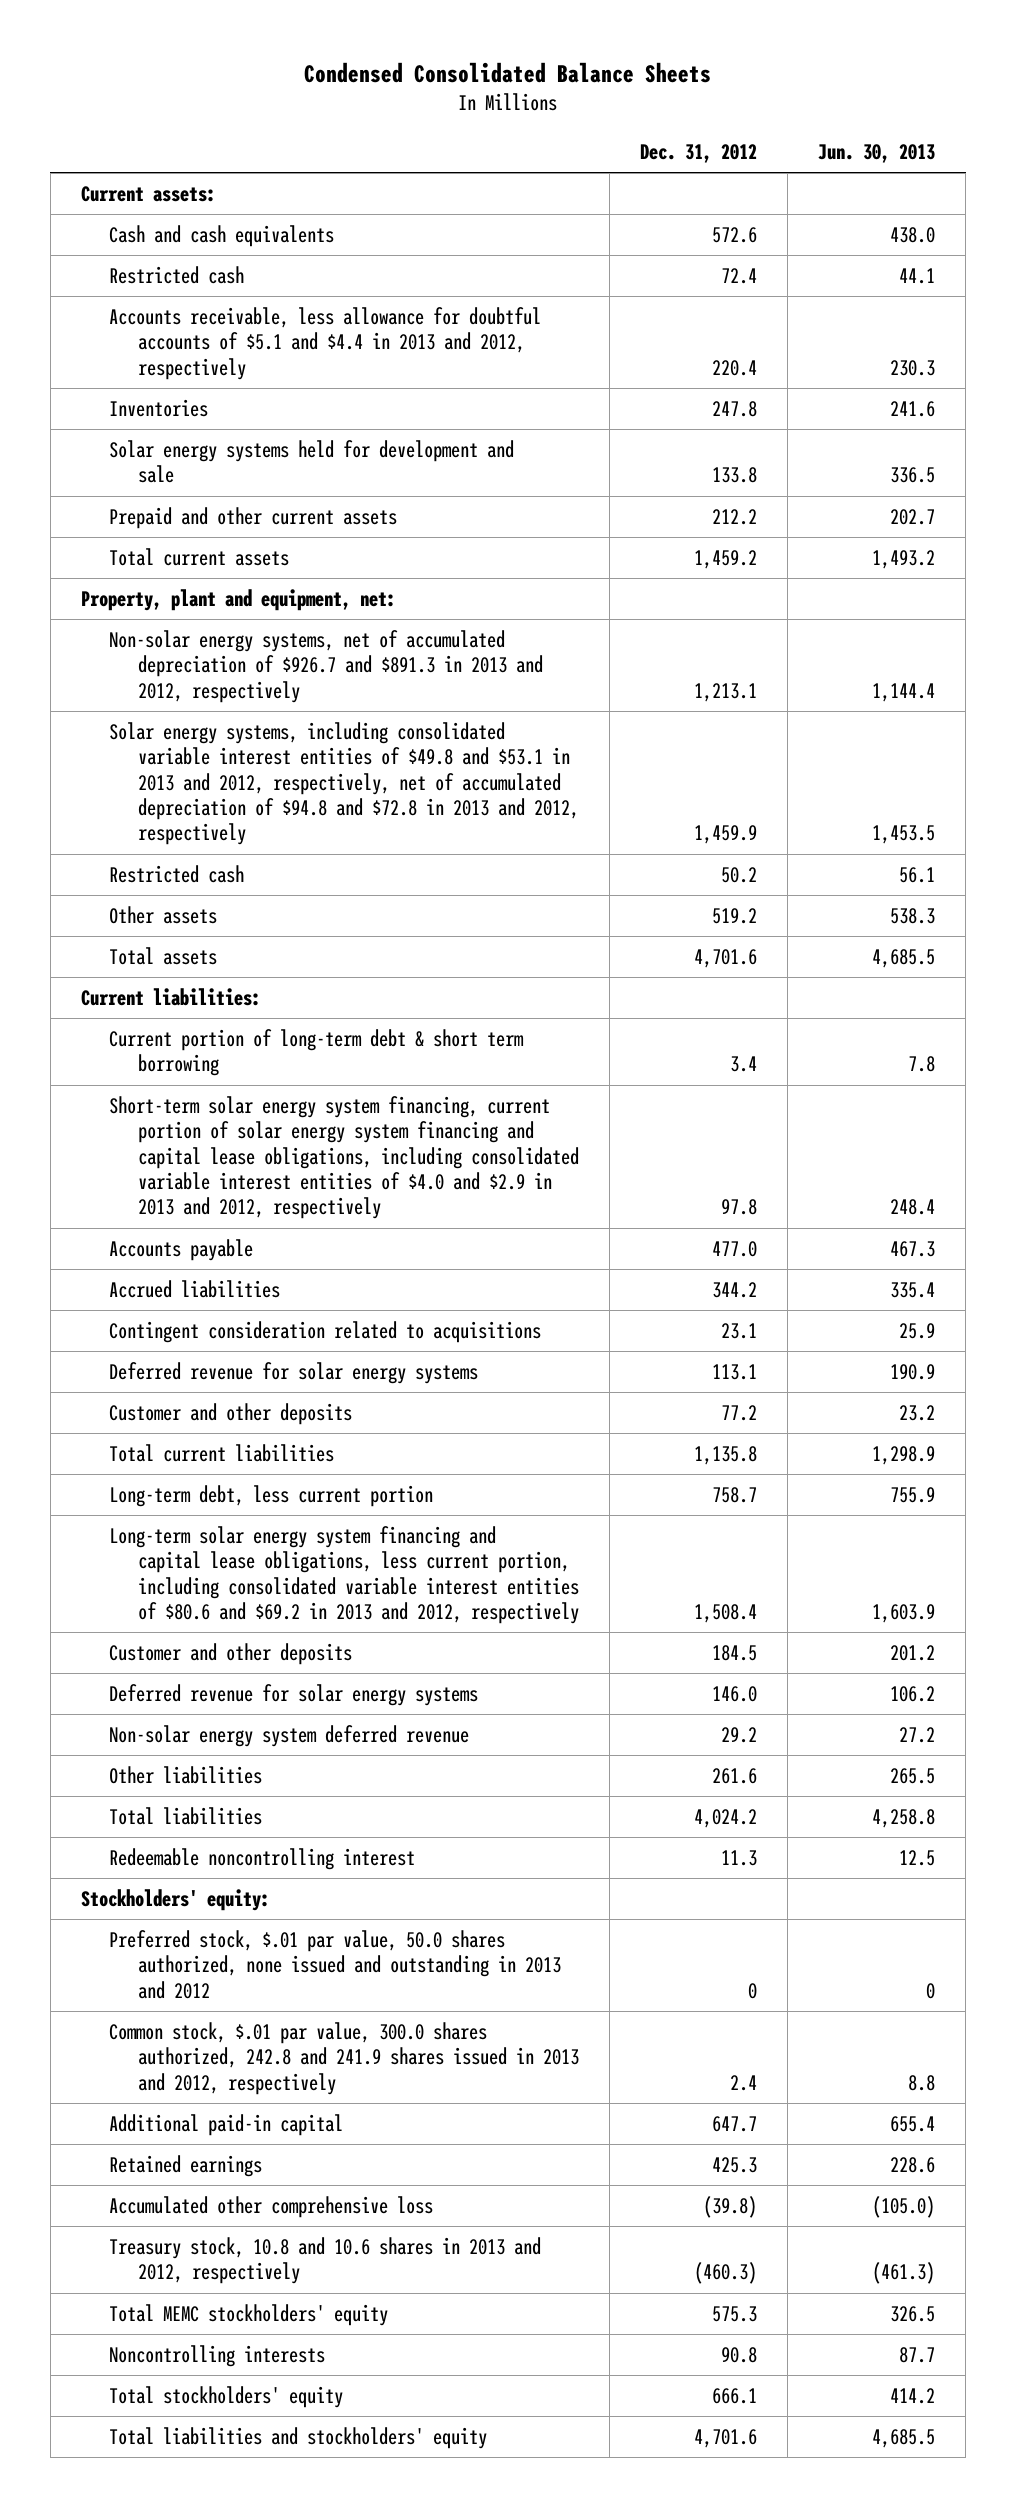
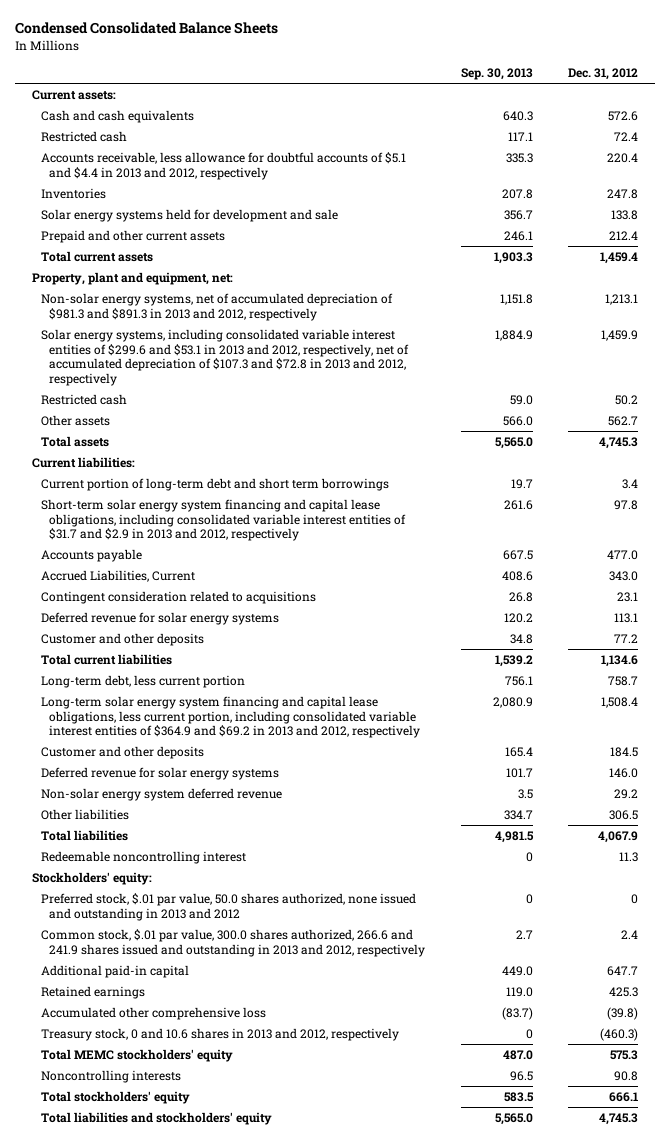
[817,144,935,164] Jun. 30, 2013 -> none
none -> [460,67,533,80] Sep. 30, 2013
[711,508,757,525] 212.2 -> [608,231,638,241] 212.4
[693,549,757,569] 1,459.2 -> [599,252,638,265] 1,459.4
[109,629,543,703] Non-solar energy systems, net of accumulated depreciation of $926.7 and $891.3 in 2013 and 2012, respectively -> [40,293,393,321] Non-solar energy systems, net of accumulated depreciation of $981.3 and $891.3 in 2013 and 2012, respectively
[109,721,579,846] Solar energy systems, including consolidated variable interest entities of $49.8 and $53.1 in 2013 and 2012, respectively, net of accumulated depreciation of $94.8 and $72.8 in 2013 and 2012, respectively -> [40,329,410,386] Solar energy systems, including consolidated variable interest entities of $299.6 and $53.1 in 2013 and 2012, respectively, net of accumulated depreciation of $107.3 and $72.8 in 2013 and 2012, respectively
[711,907,757,924] 519.2 -> [607,416,638,427] 562.7
[693,948,757,968] 4,701.6 -> [598,437,638,450] 4,745.3
[109,1028,525,1077] Current portion of long-term debt & short term borrowing -> [40,478,389,492] Current portion of long-term debt and short term borrowings
[109,1095,579,1220] Short-term solar energy system financing, current portion of solar energy system financing and capital lease obligations, including consolidated variable interest entities of $4.0 and $2.9 in 2013 and 2012, respectively -> [40,499,407,542] Short-term solar energy system financing and capital lease obligations, including consolidated variable interest entities of $31.7 and $2.9 in 2013 and 2012, respectively
[109,1279,281,1298] Accrued liabilities -> [40,570,195,583] Accrued Liabilities, Current
[711,1281,757,1298] 344.2 -> [608,571,638,582] 343.0
[693,1445,757,1465] 1,135.8 -> [600,655,638,668] 1,134.6
[109,1525,579,1624] Long-term solar energy system financing and capital lease obligations, less current portion, including consolidated variable interest entities of $80.6 and $69.2 in 2013 and 2012, respectively -> [40,696,421,739] Long-term solar energy system financing and capital lease obligations, less current portion, including consolidated variable interest entities of $364.9 and $69.2 in 2013 and 2012, respectively
[711,1767,757,1784] 261.6 -> [608,810,638,821] 306.5
[693,1808,757,1828] 4,024.2 -> [597,831,638,844] 4,067.9
[109,2021,579,2095] Common stock, $.01 par value, 300.0 shares authorized, 242.8 and 241.9 shares issued in 2013 and 2012, respectively -> [40,929,426,957] Common stock, $.01 par value, 300.0 shares authorized, 266.6 and 241.9 shares issued and outstanding in 2013 and 2012, respectively
[109,2236,542,2285] Treasury stock, 10.8 and 10.6 shares in 2013 and 2012, respectively -> [40,1028,399,1042] Treasury stock, 0 and 10.6 shares in 2013 and 2012, respectively
[693,2428,757,2448] 4,701.6 -> [598,1113,638,1126] 4,745.3

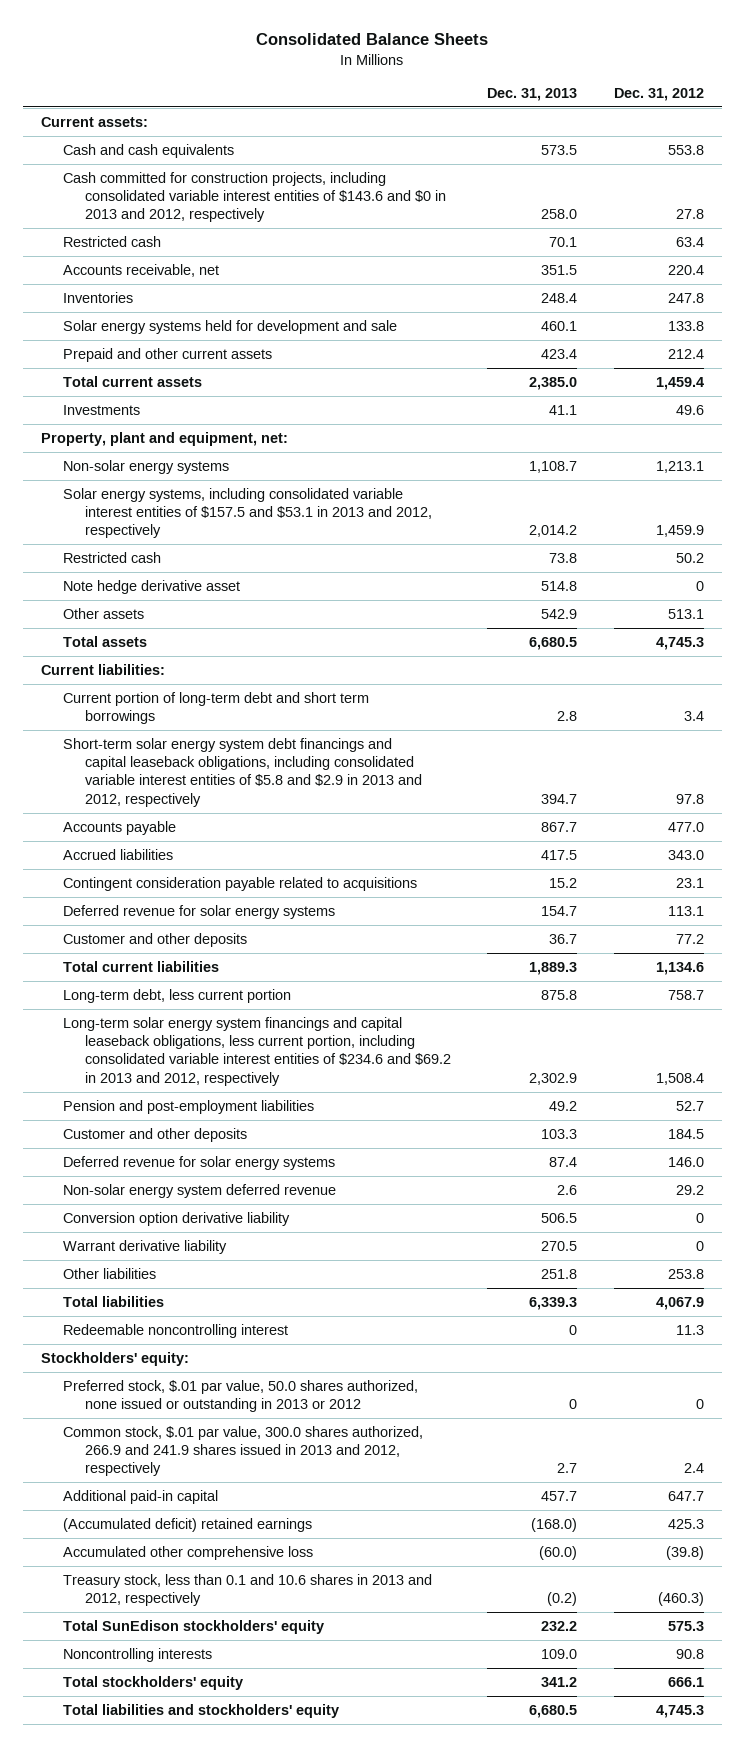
[14,22,278,35] Condensed Consolidated Balance Sheets -> [256,33,489,46] Consolidated Balance Sheets
[460,67,533,80] Sep. 30, 2013 -> none
none -> [487,87,578,101] Dec. 31, 2013
[607,111,638,122] 572.6 -> [667,144,704,155] 553.8
none -> [62,171,446,223] Cash committed for construction projects, including consolidated variable interest entities of $143.6 and $0 in 2013 and 2012, respectively
[613,132,638,142] 72.4 -> [675,236,704,247] 63.4
[40,152,406,180] Accounts receivable, less allowance for doubtful accounts of $5.1 and $4.4 in 2013 and 2012, respectively -> [62,263,219,277] Accounts receivable, net
none -> [62,404,140,415] Investments
[40,293,393,321] Non-solar energy systems, net of accumulated depreciation of $981.3 and $891.3 in 2013 and 2012, respectively -> [62,459,229,474] Non-solar energy systems
[40,329,410,386] Solar energy systems, including consolidated variable interest entities of $299.6 and $53.1 in 2013 and 2012, respectively, net of accumulated depreciation of $107.3 and $72.8 in 2013 and 2012, respectively -> [62,487,432,539] Solar energy systems, including consolidated variable interest entities of $157.5 and $53.1 in 2013 and 2012, respectively
none -> [62,579,240,594] Note hedge derivative asset
[607,416,638,427] 562.7 -> [667,608,704,619] 513.1
[40,499,407,542] Short-term solar energy system financing and capital lease obligations, including consolidated variable interest entities of $31.7 and $2.9 in 2013 and 2012, respectively -> [62,737,422,807] Short-term solar energy system debt financings and capital leaseback obligations, including consolidated variable interest entities of $5.8 and $2.9 in 2013 and 2012, respectively
[40,570,195,583] Accrued Liabilities, Current -> [62,848,173,860] Accrued liabilities
[40,591,316,605] Contingent consideration related to acquisitions -> [62,876,417,891] Contingent consideration payable related to acquisitions
[40,696,421,739] Long-term solar energy system financing and capital lease obligations, less current portion, including consolidated variable interest entities of $364.9 and $69.2 in 2013 and 2012, respectively -> [62,1016,451,1086] Long-term solar energy system financings and capital leaseback obligations, less current portion, including consolidated variable interest entities of $234.6 and $69.2 in 2013 and 2012, respectively
none -> [62,1099,314,1114] Pension and post-employment liabilities
none -> [62,1211,290,1226] Conversion option derivative liability
none -> [62,1239,227,1254] Warrant derivative liability
[608,810,638,821] 306.5 -> [667,1268,704,1279] 253.8
[40,893,416,921] Preferred stock, $.01 par value, 50.0 shares authorized, none issued and outstanding in 2013 and 2012 -> [62,1379,418,1413] Preferred stock, $.01 par value, 50.0 shares authorized, none issued or outstanding in 2013 or 2012
[40,929,426,957] Common stock, $.01 par value, 300.0 shares authorized, 266.6 and 241.9 shares issued and outstanding in 2013 and 2012, respectively -> [62,1425,423,1477] Common stock, $.01 par value, 300.0 shares authorized, 266.9 and 241.9 shares issued in 2013 and 2012, respectively
[40,986,145,1000] Retained earnings -> [62,1517,312,1532] (Accumulated deficit) retained earnings
[40,1028,399,1042] Treasury stock, 0 and 10.6 shares in 2013 and 2012, respectively -> [62,1573,432,1607] Treasury stock, less than 0.1 and 10.6 shares in 2013 and 2012, respectively
[40,1049,233,1063] Total MEMC stockholders' equity -> [62,1619,324,1634] Total SunEdison stockholders' equity

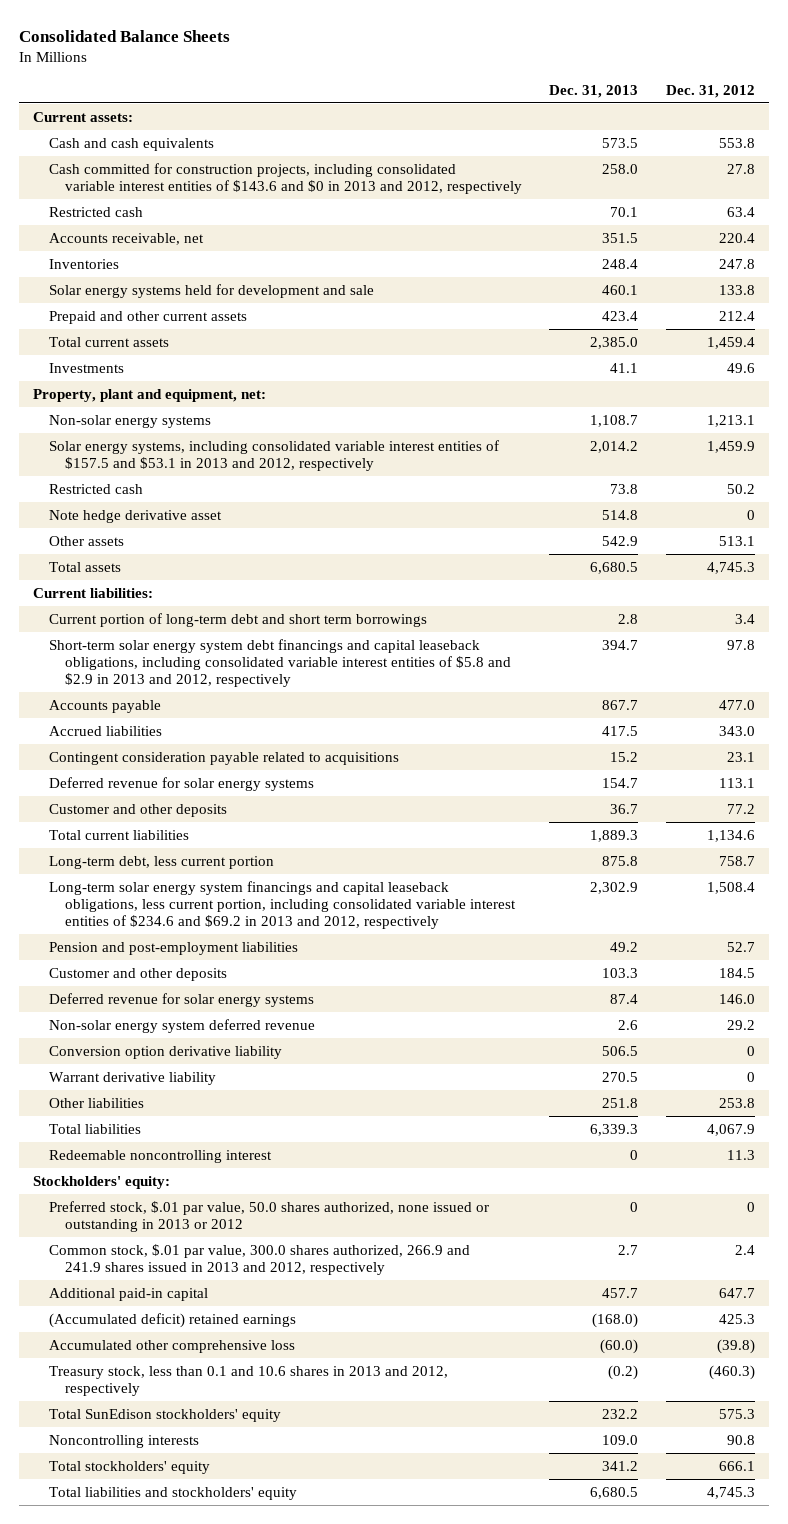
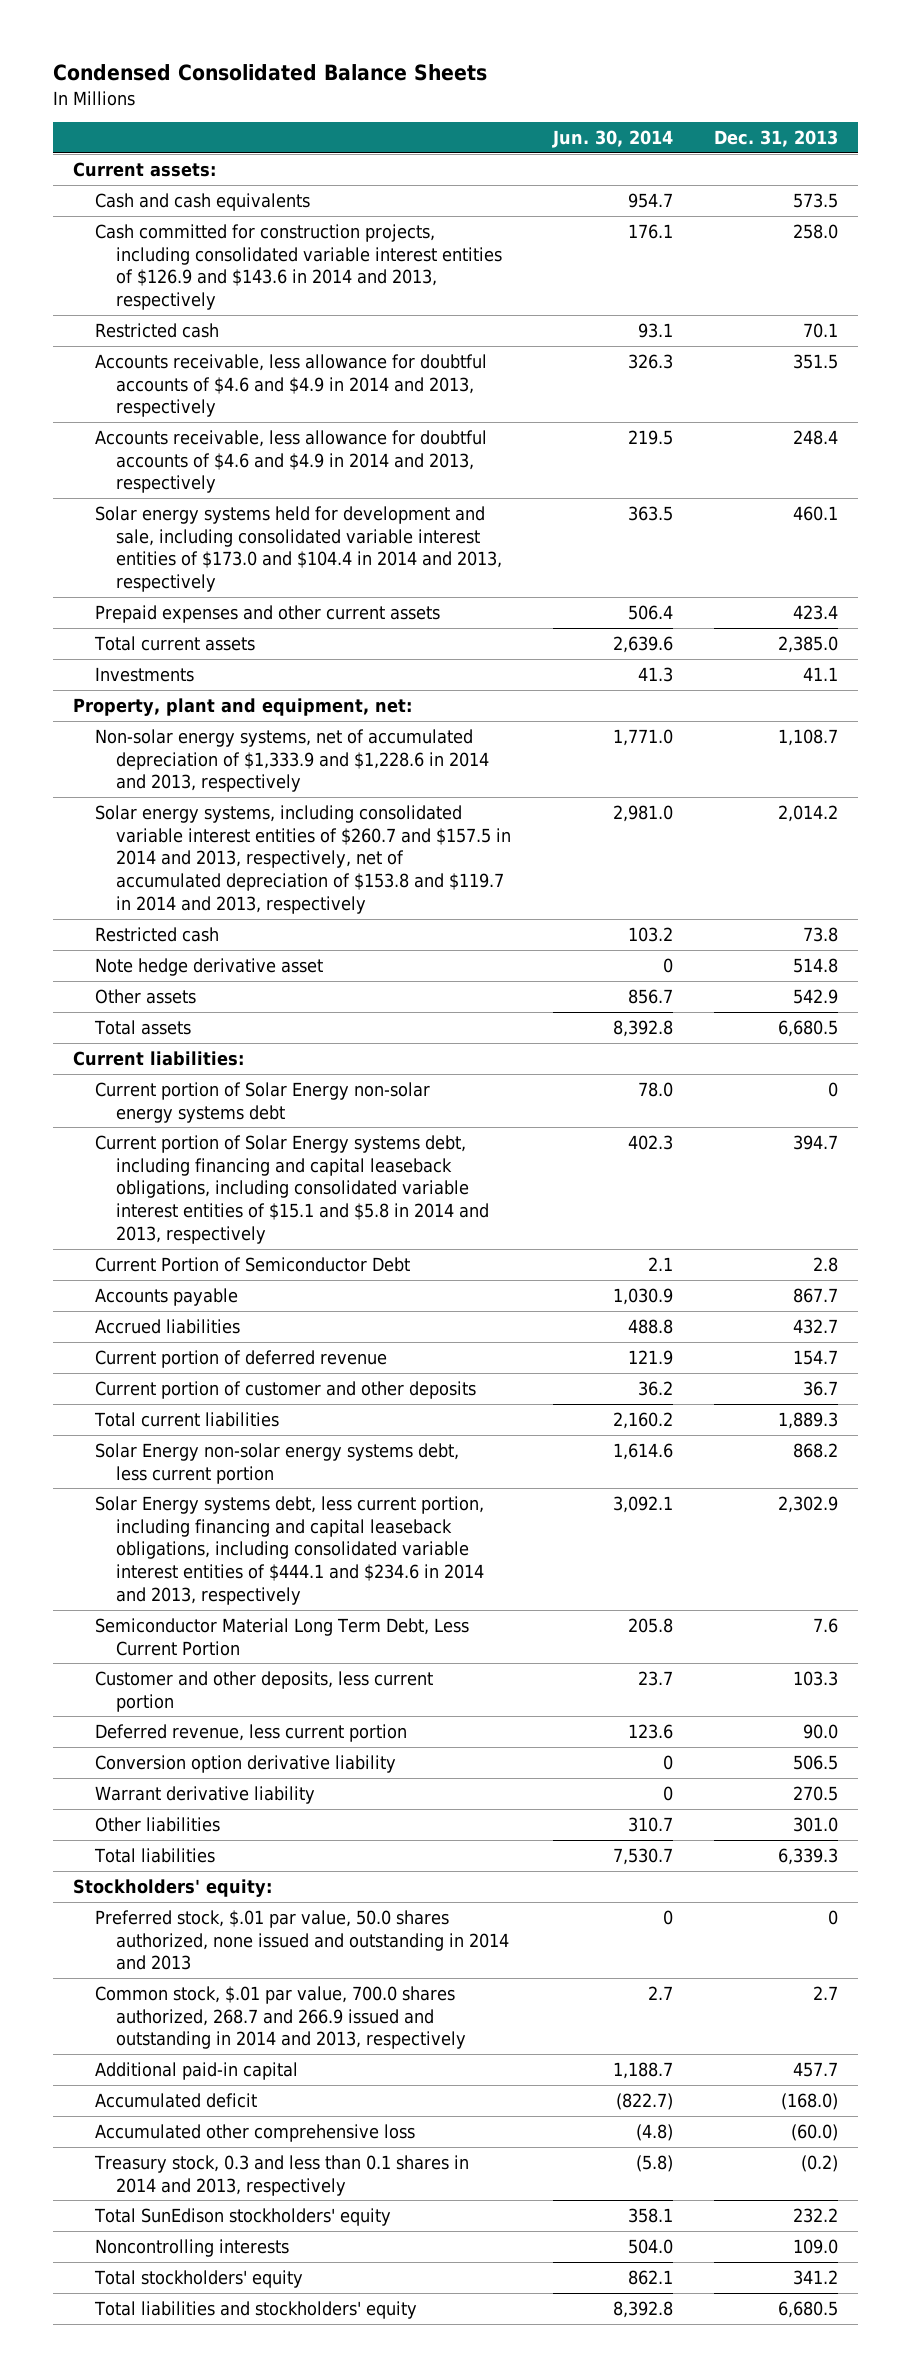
[18,30,230,43] Consolidated Balance Sheets -> [52,64,487,82] Condensed Consolidated Balance Sheets
[665,84,755,98] Dec. 31, 2012 -> none
none -> [551,130,673,149] Jun. 30, 2014
[48,162,522,194] Cash committed for construction projects, including consolidated variable interest entities of $143.6 and $0 in 2013 and 2012, respectively -> [94,223,503,311] Cash committed for construction projects, including consolidated variable interest entities of $126.9 and $143.6 in 2014 and 2013, respectively
[48,232,204,245] Accounts receivable, net -> [94,353,487,418] Accounts receivable, less allowance for doubtful accounts of $4.6 and $4.9 in 2014 and 2013, respectively
[48,258,119,269] Inventories -> [94,429,487,494] Accounts receivable, less allowance for doubtful accounts of $4.6 and $4.9 in 2014 and 2013, respectively
[48,283,374,298] Solar energy systems held for development and sale -> [94,505,503,593] Solar energy systems held for development and sale, including consolidated variable interest entities of $173.0 and $104.4 in 2014 and 2013, respectively
[48,310,247,324] Prepaid and other current assets -> [94,604,440,623] Prepaid expenses and other current assets
[48,414,211,428] Non-solar energy systems -> [94,728,490,793] Non-solar energy systems, net of accumulated depreciation of $1,333.9 and $1,228.6 in 2014 and 2013, respectively
[48,439,499,471] Solar energy systems, including consolidated variable interest entities of $157.5 and $53.1 in 2013 and 2012, respectively -> [94,804,512,915] Solar energy systems, including consolidated variable interest entities of $260.7 and $157.5 in 2014 and 2013, respectively, net of accumulated depreciation of $153.8 and $119.7 in 2014 and 2013, respectively
[48,612,427,627] Current portion of long-term debt and short term borrowings -> [94,1081,430,1123] Current portion of Solar Energy non-solar energy systems debt
[618,613,639,624] 2.8 -> [827,1081,838,1097] 0
[48,638,511,688] Short-term solar energy system debt financings and capital leaseback obligations, including consolidated variable interest entities of $5.8 and $2.9 in 2013 and 2012, respectively -> [94,1134,490,1245] Current portion of Solar Energy systems debt, including financing and capital leaseback obligations, including consolidated variable interest entities of $15.1 and $5.8 in 2014 and 2013, respectively
none -> [94,1256,410,1272] Current Portion of Semiconductor Debt
[48,751,399,765] Contingent consideration payable related to acquisitions -> none
[602,725,639,736] 417.5 -> [792,1318,838,1334] 432.7
[48,776,314,791] Deferred revenue for solar energy systems -> [94,1349,387,1368] Current portion of deferred revenue
[48,803,227,817] Customer and other deposits -> [94,1380,476,1399] Current portion of customer and other deposits
[48,941,298,955] Pension and post-employment liabilities -> none
[48,1018,315,1033] Non-solar energy system deferred revenue -> none
[48,855,274,869] Long-term debt, less current portion -> [94,1442,459,1484] Solar Energy non-solar energy systems debt, less current portion
[602,855,639,866] 875.8 -> [792,1442,838,1458] 868.2
[48,880,516,930] Long-term solar energy system financings and capital leaseback obligations, less current portion, including consolidated variable interest entities of $234.6 and $69.2 in 2013 and 2012, respectively -> [94,1495,485,1606] Solar Energy systems debt, less current portion, including financing and capital leaseback obligations, including consolidated variable interest entities of $444.1 and $234.6 in 2014 and 2013, respectively
none -> [94,1617,469,1656] Semiconductor Material Long Term Debt, Less Current Portion
[48,967,227,981] Customer and other deposits -> [94,1670,433,1712] Customer and other deposits, less current portion
[48,992,314,1007] Deferred revenue for solar energy systems -> [94,1723,407,1742] Deferred revenue, less current portion
[610,993,639,1004] 87.4 -> [802,1723,838,1739] 90.0
[602,1097,639,1108] 251.8 -> [792,1816,838,1832] 301.0
[48,1149,272,1163] Redeemable noncontrolling interest -> none
[48,1200,489,1232] Preferred stock, $.01 par value, 50.0 shares authorized, none issued or outstanding in 2013 or 2012 -> [94,1909,510,1971] Preferred stock, $.01 par value, 50.0 shares authorized, none issued and outstanding in 2014 and 2013
[48,1243,470,1275] Common stock, $.01 par value, 300.0 shares authorized, 266.9 and 241.9 shares issued in 2013 and 2012, respectively -> [94,1985,467,2050] Common stock, $.01 par value, 700.0 shares authorized, 268.7 and 266.9 issued and outstanding in 2014 and 2013, respectively
[48,1312,296,1328] (Accumulated deficit) retained earnings -> [94,2092,257,2108] Accumulated deficit
[48,1365,448,1396] Treasury stock, less than 0.1 and 10.6 shares in 2013 and 2012, respectively -> [93,2154,469,2196] Treasury stock, 0.3 and less than 0.1 shares in 2014 and 2013, respectively

